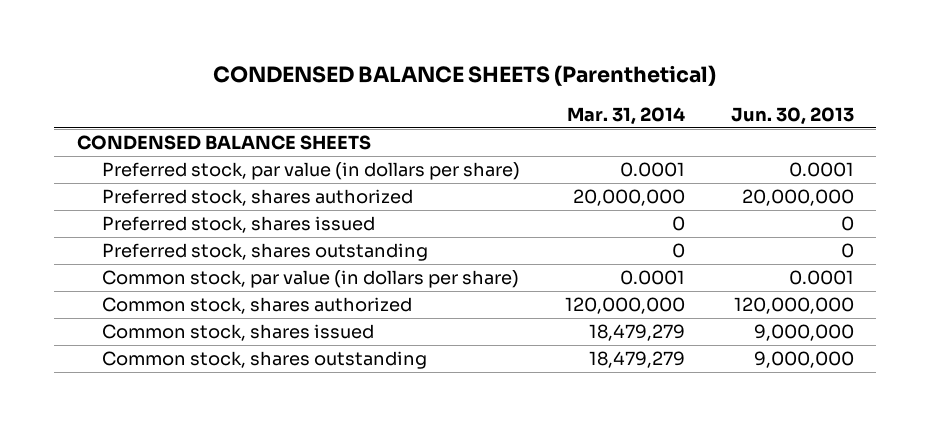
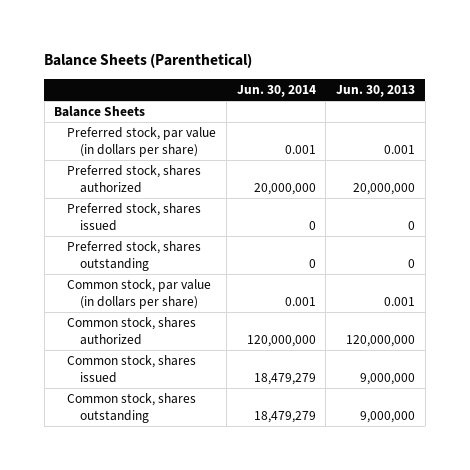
[213,65,717,87] CONDENSED BALANCE SHEETS (Parenthetical) -> [44,53,253,69] Balance Sheets (Parenthetical)
[567,106,686,125] Mar. 31, 2014 -> none
none -> [236,85,316,98] Jun. 30, 2014
[77,135,372,151] CONDENSED BALANCE SHEETS -> [54,106,146,118] Balance Sheets
[788,162,854,178] 0.0001 -> [384,144,416,154] 0.001
[788,270,854,286] 0.0001 -> [384,296,416,306] 0.001

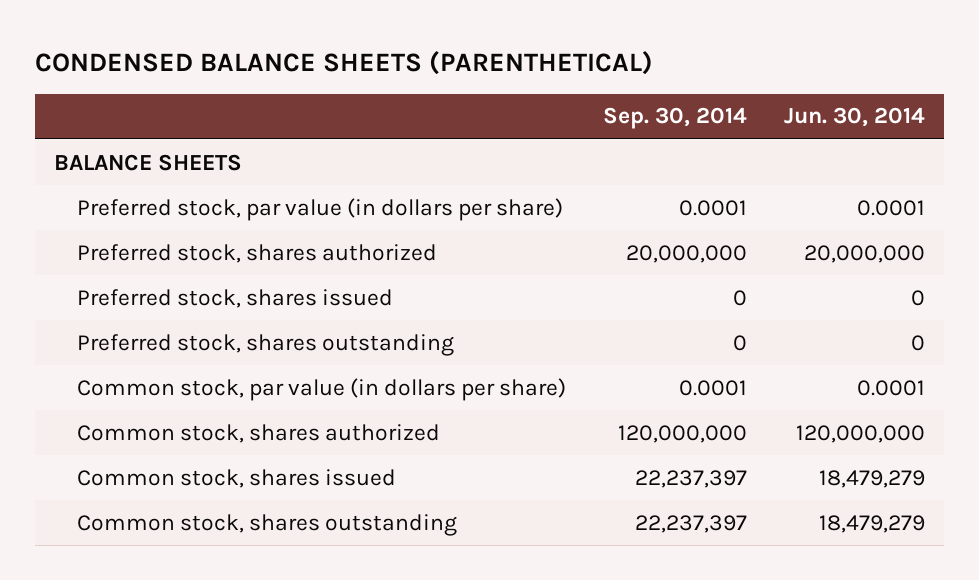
[44,53,253,69] Balance Sheets (Parenthetical) -> [35,50,654,75] CONDENSED BALANCE SHEETS (PARENTHETICAL)
[336,85,416,98] Jun. 30, 2013 -> none
none -> [602,107,747,130] Sep. 30, 2014
[54,106,146,118] Balance Sheets -> [53,153,242,171] BALANCE SHEETS
[284,144,316,154] 0.001 -> [857,199,926,216] 0.0001
[284,296,316,306] 0.001 -> [857,379,926,396] 0.0001

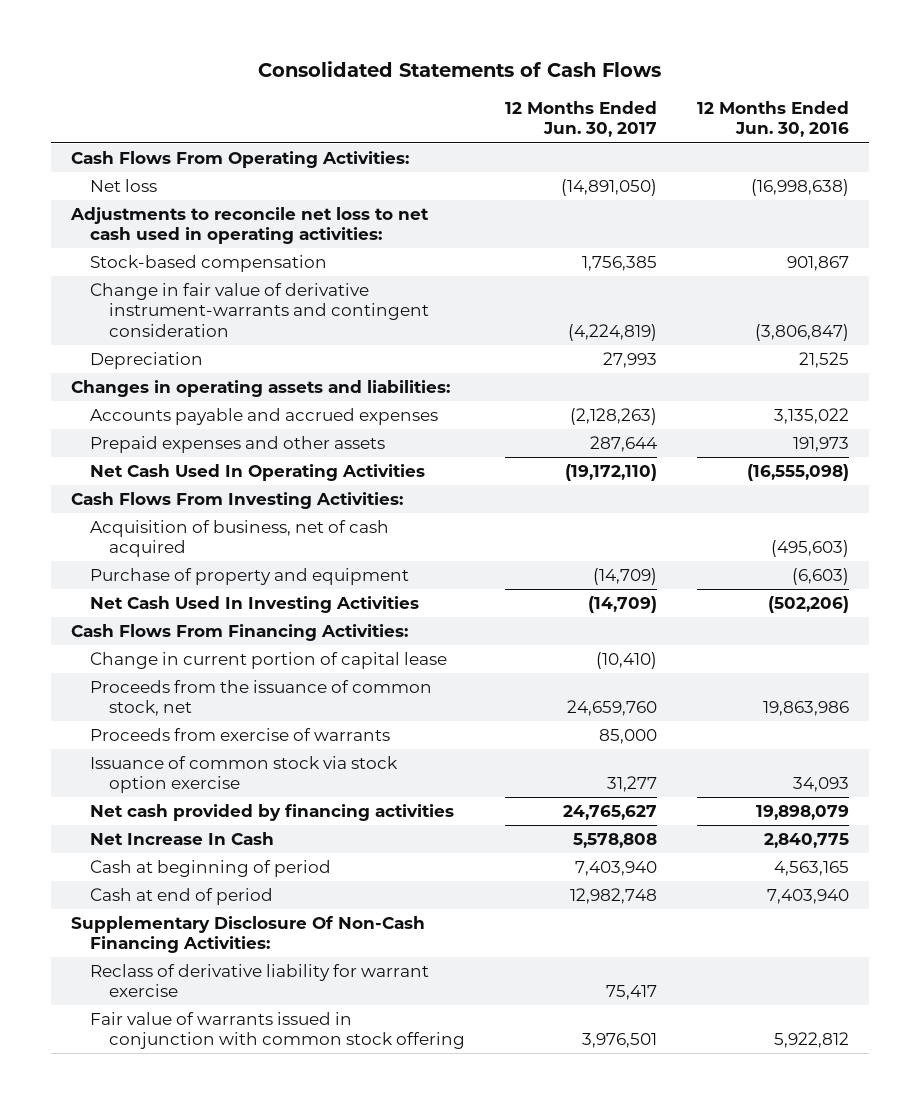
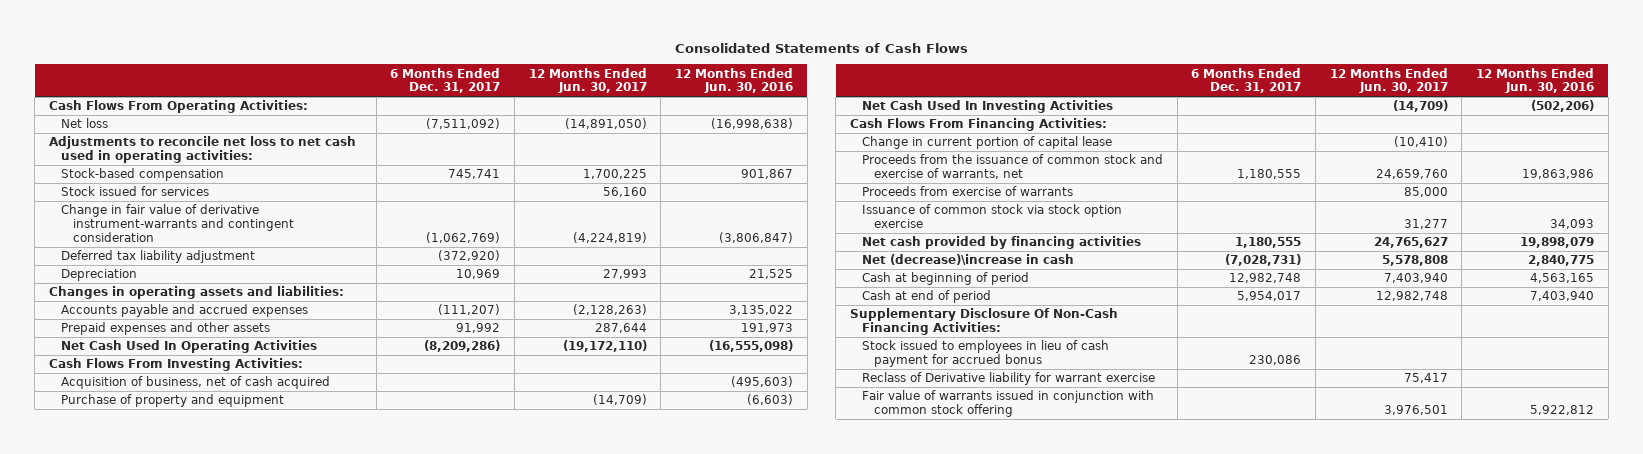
none -> [390,67,501,94] 6 Months Ended Dec. 31, 2017
[581,255,657,271] 1,756,385 -> [582,169,647,180] 1,700,225
none -> [60,186,209,197] Stock issued for services
none -> [60,250,255,264] Deferred tax liability adjustment
[90,679,433,717] Proceeds from the issuance of common stock, net -> [862,154,1164,180] Proceeds from the issuance of common stock and exercise of warrants, net
[90,831,275,845] Net Increase In Cash -> [862,254,1075,266] Net (decrease)\increase in cash
none -> [862,340,1110,368] Stock issued to employees in lieu of cash payment for accrued bonus
[90,963,430,998] Reclass of derivative liability for warrant exercise -> [862,372,1156,386] Reclass of Derivative liability for warrant exercise

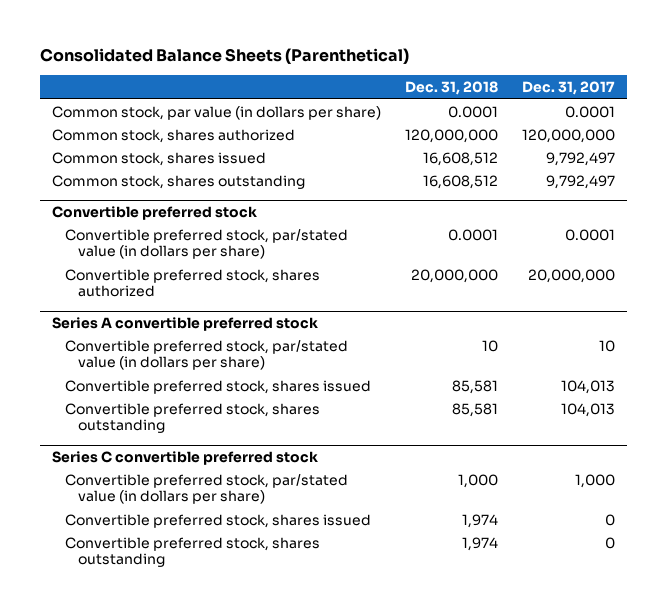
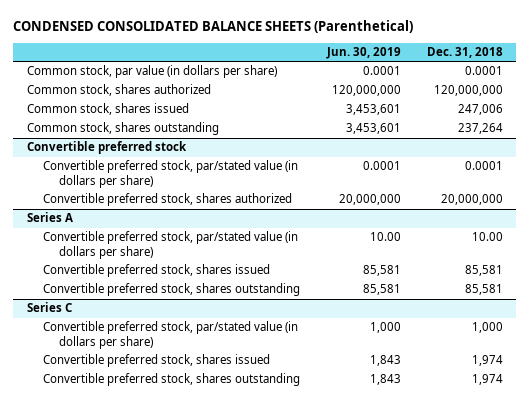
[39,48,409,65] Consolidated Balance Sheets (Parenthetical) -> [13,20,414,34] CONDENSED CONSOLIDATED BALANCE SHEETS (Parenthetical)
[522,81,616,96] Dec. 31, 2017 -> none
none -> [325,47,401,60] Jun. 30, 2019
[422,151,498,166] 16,608,512 -> [458,104,504,116] 247,006
[422,174,498,189] 16,608,512 -> [458,123,504,135] 237,264
[51,316,318,331] Series A convertible preferred stock -> [26,212,73,223] Series A
[481,339,498,352] 10 -> [472,232,504,242] 10.00
[51,450,318,465] Series C convertible preferred stock -> [26,302,72,313] Series C

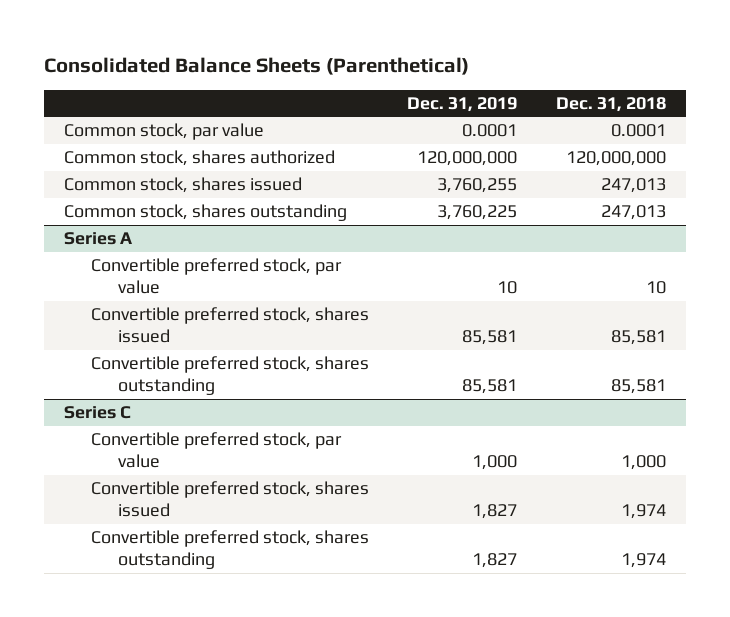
[13,20,414,34] CONDENSED CONSOLIDATED BALANCE SHEETS (Parenthetical) -> [44,56,470,75] Consolidated Balance Sheets (Parenthetical)
[325,47,401,60] Jun. 30, 2019 -> none
none -> [407,96,518,112] Dec. 31, 2019
[26,65,277,79] Common stock, par value (in dollars per share) -> [63,123,264,141] Common stock, par value
[26,141,187,155] Convertible preferred stock -> none
[42,160,298,188] Convertible preferred stock, par/stated value (in dollars per share) -> none
[42,193,292,207] Convertible preferred stock, shares authorized -> none
[458,104,504,116] 247,006 -> [601,178,667,194] 247,013
[458,123,504,135] 237,264 -> [601,205,667,221] 247,013
[42,231,298,259] Convertible preferred stock, par/stated value (in dollars per share) -> [90,258,342,295] Convertible preferred stock, par value
[472,232,504,242] 10.00 -> [646,281,667,295] 10
[42,321,298,349] Convertible preferred stock, par/stated value (in dollars per share) -> [90,432,342,469] Convertible preferred stock, par value

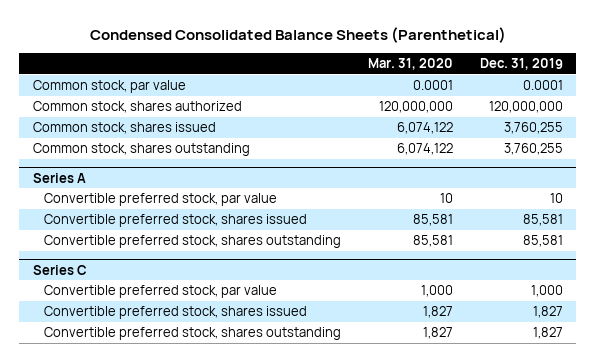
[44,56,470,75] Consolidated Balance Sheets (Parenthetical) -> [89,26,506,43] Condensed Consolidated Balance Sheets (Parenthetical)
[556,96,667,112] Dec. 31, 2018 -> none
none -> [367,58,453,71] Mar. 31, 2020
[437,205,518,221] 3,760,225 -> [503,143,563,156] 3,760,255

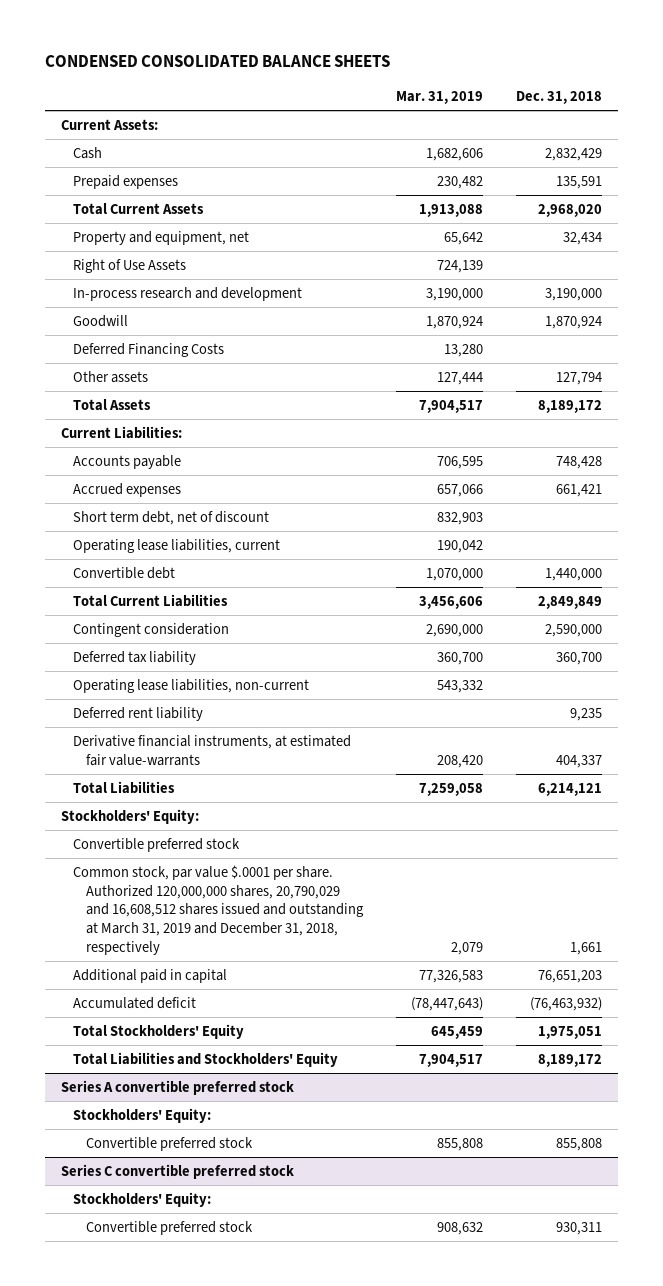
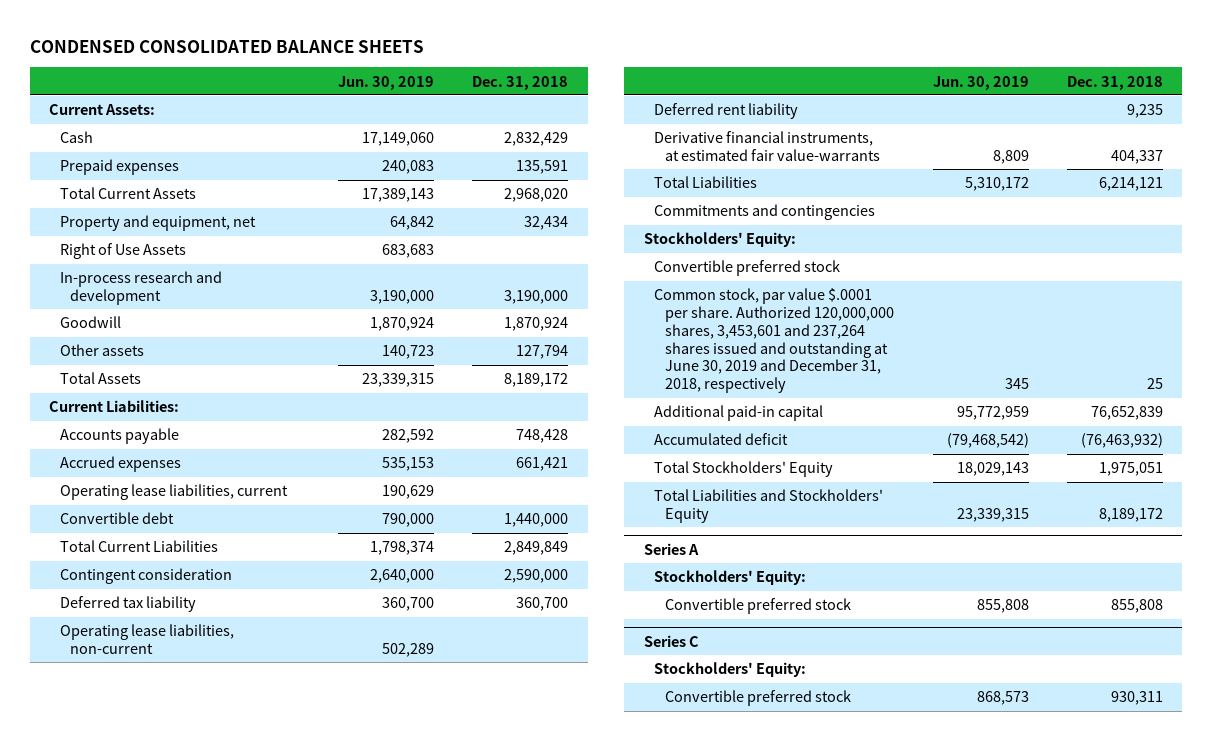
[395,91,483,105] Mar. 31, 2019 -> none
none -> [337,75,434,90] Jun. 30, 2019
[73,342,225,357] Deferred Financing Costs -> none
[73,510,270,525] Short term debt, net of discount -> none
none -> [654,204,876,221] Commitments and contingencies
[73,864,365,956] Common stock, par value $.0001 per share. Authorized 120,000,000 shares, 20,790,029 and 16,608,512 shares issued and outstanding at March 31, 2019 and December 31, 2018, respectively -> [654,288,895,394] Common stock, par value $.0001 per share. Authorized 120,000,000 shares, 3,453,601 and 237,264 shares issued and outstanding at June 30, 2019 and December 31, 2018, respectively
[569,942,602,956] 1,661 -> [1146,378,1163,390] 25
[73,968,228,983] Additional paid in capital -> [654,405,824,422] Additional paid-in capital
[537,969,602,983] 76,651,203 -> [1090,406,1163,421] 76,652,839
[60,1079,294,1095] Series A convertible preferred stock -> [643,543,699,556] Series A
[60,1163,294,1179] Series C convertible preferred stock -> [643,635,699,648] Series C

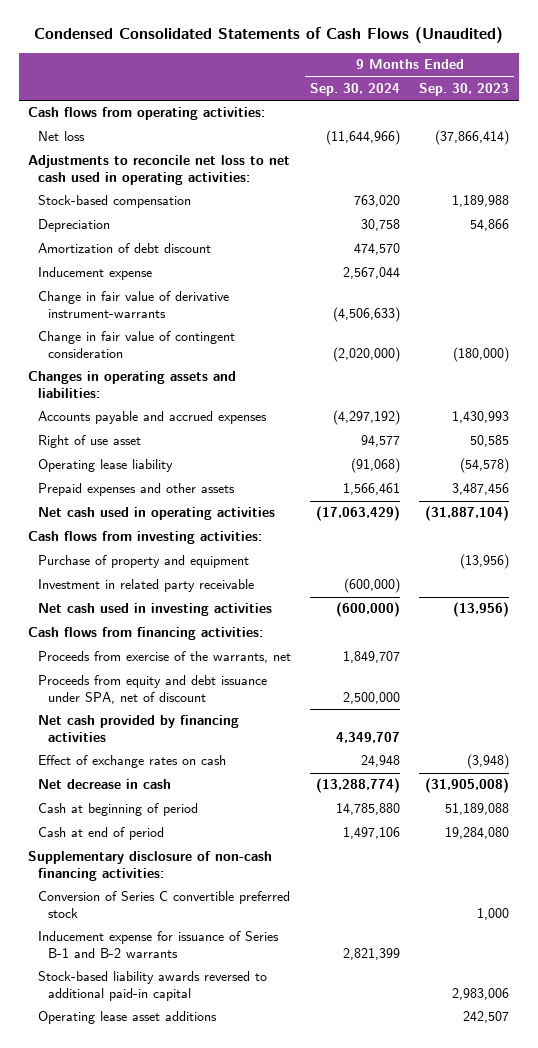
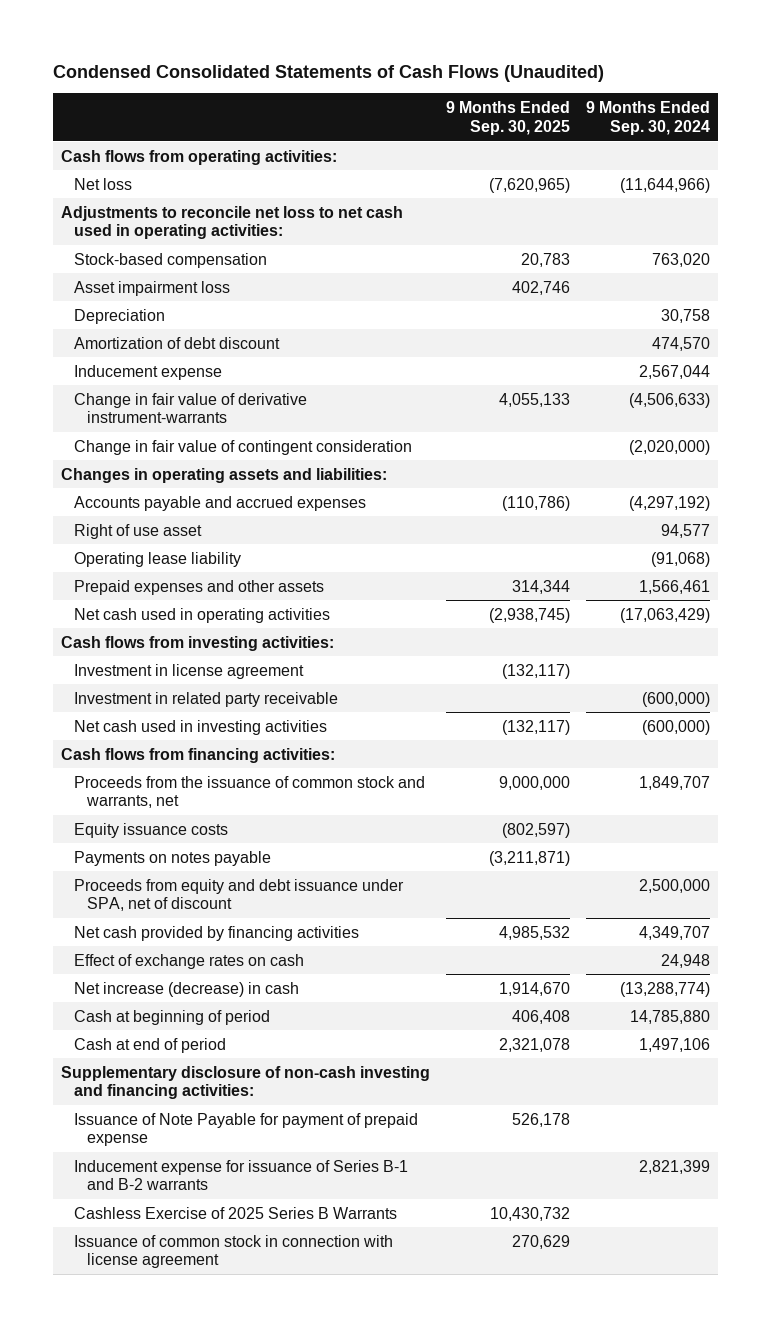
[419,82,510,96] Sep. 30, 2023 -> none
none -> [446,101,571,135] 9 Months Ended Sep. 30, 2025
none -> [74,280,231,296] Asset impairment loss
[38,555,250,569] Purchase of property and equipment -> none
none -> [74,663,305,679] Investment in license agreement
[38,651,292,664] Proceeds from exercise of the warrants, net -> [74,775,426,809] Proceeds from the issuance of common stock and warrants, net
none -> [74,822,229,838] Equity issuance costs
none -> [74,850,272,866] Payments on notes payable
[38,779,172,790] Net decrease in cash -> [74,981,300,997] Net increase (decrease) in cash
[38,891,291,918] Conversion of Series C convertible preferred stock -> none
[28,851,273,881] Supplementary disclosure of non-cash financing activities: -> [61,1065,431,1100] Supplementary disclosure of non-cash investing and financing activities:
none -> [74,1112,419,1147] Issuance of Note Payable for payment of prepaid expense
[38,971,268,1001] Stock-based liability awards reversed to additional paid-in capital -> none
[38,1011,218,1025] Operating lease asset additions -> none
none -> [74,1206,398,1219] Cashless Exercise of 2025 Series B Warrants
none -> [74,1234,394,1269] Issuance of common stock in connection with license agreement

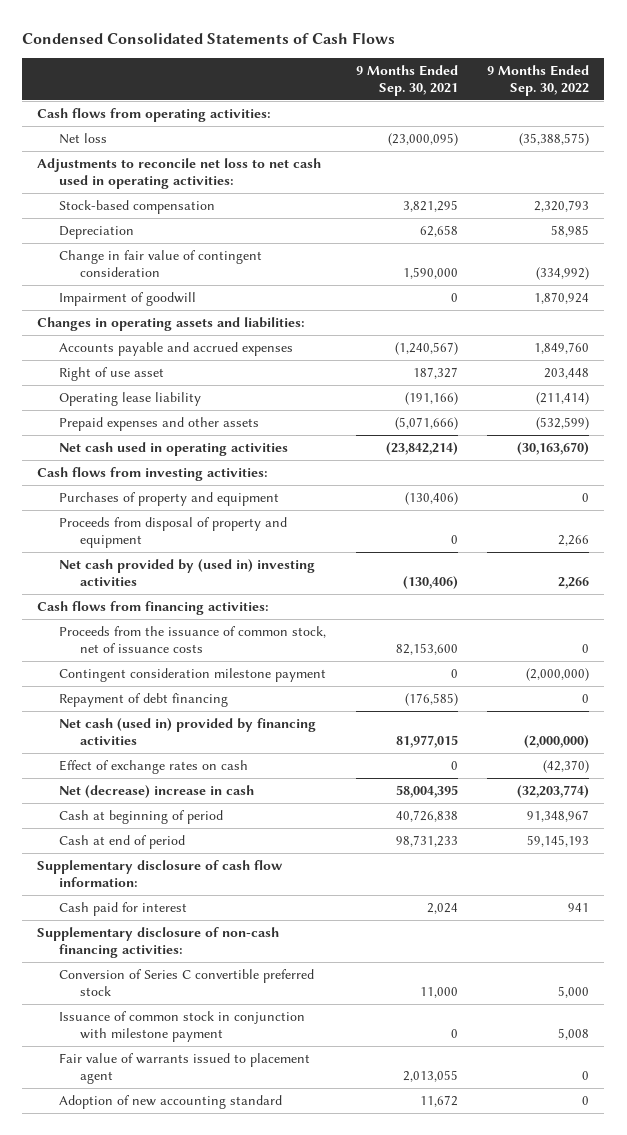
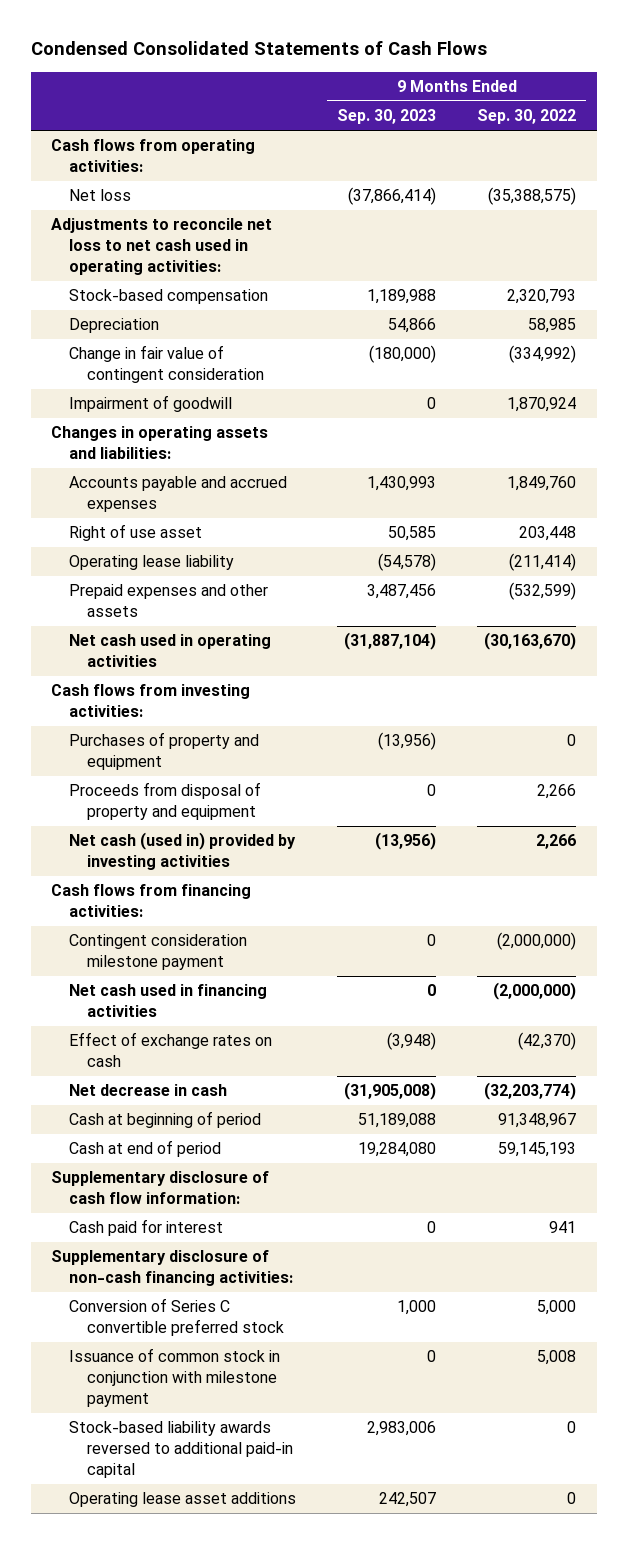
[355,64,458,96] 9 Months Ended Sep. 30, 2021 -> none
none -> [337,109,437,125] Sep. 30, 2023
[58,558,315,587] Net cash provided by (used in) investing activities -> [69,832,297,871] Net cash (used in) provided by investing activities
[58,625,326,654] Proceeds from the issuance of common stock, net of issuance costs -> none
[58,692,228,707] Repayment of debt financing -> none
[58,717,316,746] Net cash (used in) provided by financing activities -> [69,984,268,1018] Net cash used in financing activities
[58,784,254,798] Net (decrease) increase in cash -> [69,1084,228,1097] Net decrease in cash
[58,1052,310,1085] Fair value of warrants issued to placement agent -> none
[58,1094,282,1109] Adoption of new accounting standard -> none
none -> [69,1421,294,1478] Stock-based liability awards reversed to additional paid-in capital
none -> [69,1492,297,1508] Operating lease asset additions

